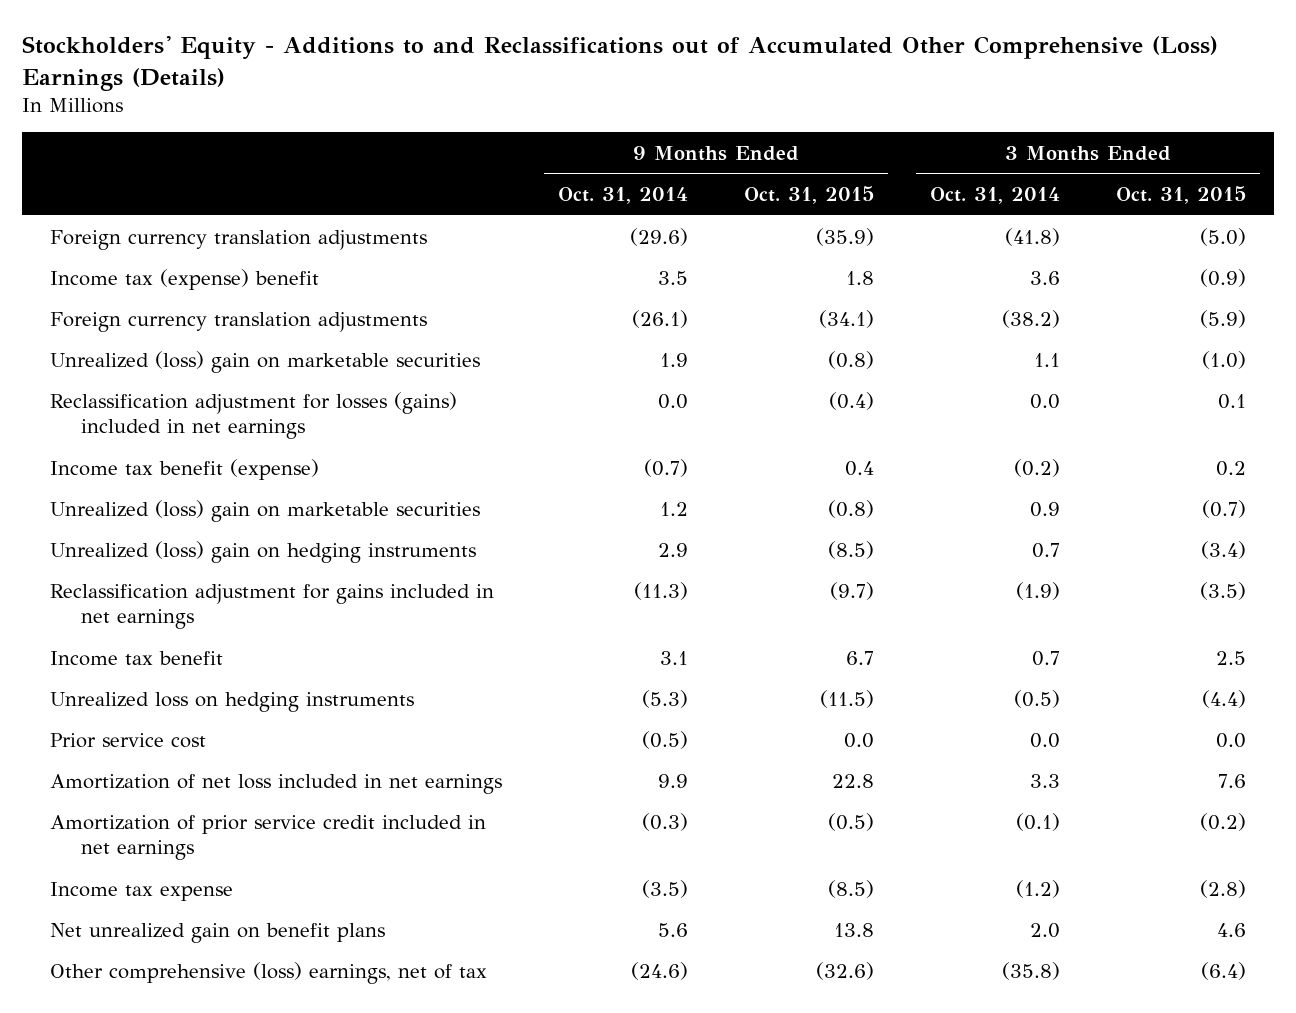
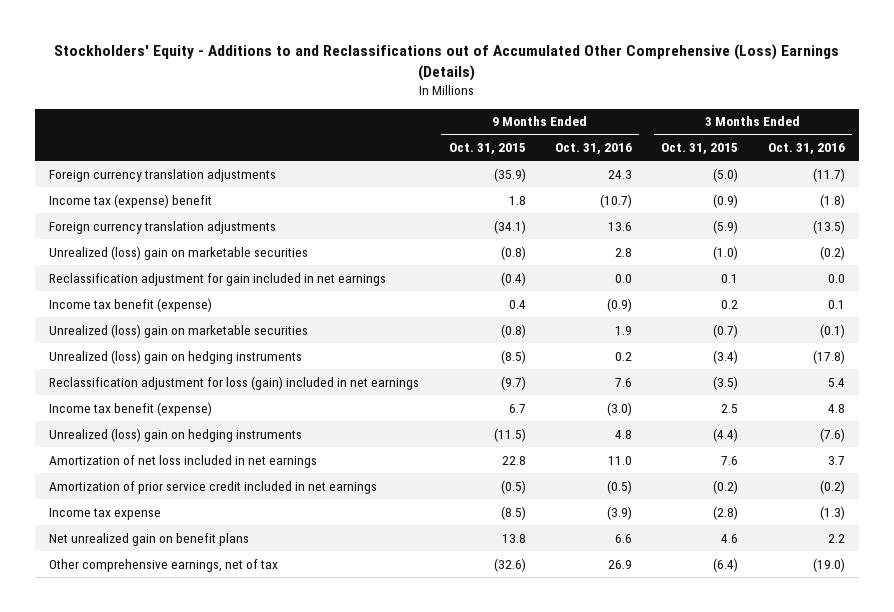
[557,187,688,205] Oct. 31, 2014 -> none
[929,187,1060,205] Oct. 31, 2014 -> none
none -> [554,143,632,155] Oct. 31, 2016
none -> [767,143,845,155] Oct. 31, 2016
[49,391,457,440] Reclassification adjustment for losses (gains) included in net earnings -> [49,272,387,286] Reclassification adjustment for gain included in net earnings
[49,732,206,748] Prior service cost -> none
[49,583,494,630] Reclassification adjustment for gains included in net earnings -> [49,375,420,390] Reclassification adjustment for loss (gain) included in net earnings
[49,650,223,666] Income tax benefit -> [49,401,213,416] Income tax benefit (expense)
[49,691,414,712] Unrealized loss on hedging instruments -> [49,427,303,442] Unrealized (loss) gain on hedging instruments
[49,961,487,984] Other comprehensive (loss) earnings, net of tax -> [49,558,279,572] Other comprehensive earnings, net of tax

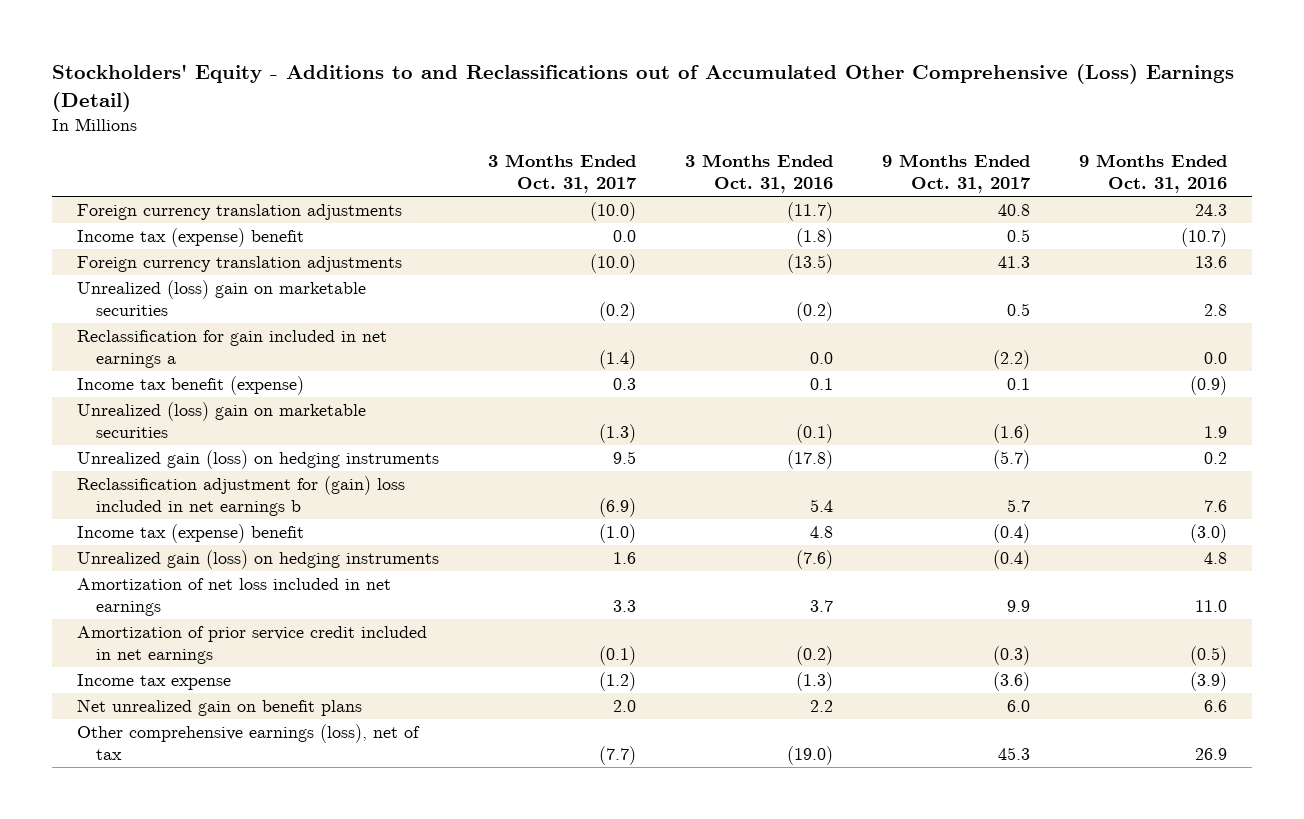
[53,43,839,81] Stockholders' Equity - Additions to and Reclassifications out of Accumulated Other Comprehensive (Loss) Earnings (Details) -> [52,64,1235,112] Stockholders' Equity - Additions to and Reclassifications out of Accumulated Other Comprehensive (Loss) Earnings (Detail)
[448,143,526,155] Oct. 31, 2015 -> none
[661,143,739,155] Oct. 31, 2015 -> none
none -> [487,154,637,194] 3 Months Ended Oct. 31, 2017
none -> [881,154,1031,194] 9 Months Ended Oct. 31, 2017
[49,272,387,286] Reclassification adjustment for gain included in net earnings -> [76,330,387,368] Reclassification for gain included in net earnings a
[49,349,303,364] Unrealized (loss) gain on hedging instruments -> [76,450,439,470] Unrealized gain (loss) on hedging instruments
[49,375,420,390] Reclassification adjustment for loss (gain) included in net earnings -> [76,476,405,516] Reclassification adjustment for (gain) loss included in net earnings b
[49,401,213,416] Income tax benefit (expense) -> [76,524,304,544] Income tax (expense) benefit
[49,427,303,442] Unrealized (loss) gain on hedging instruments -> [76,550,439,570] Unrealized gain (loss) on hedging instruments
[49,558,279,572] Other comprehensive earnings, net of tax -> [76,724,420,760] Other comprehensive earnings (loss), net of tax

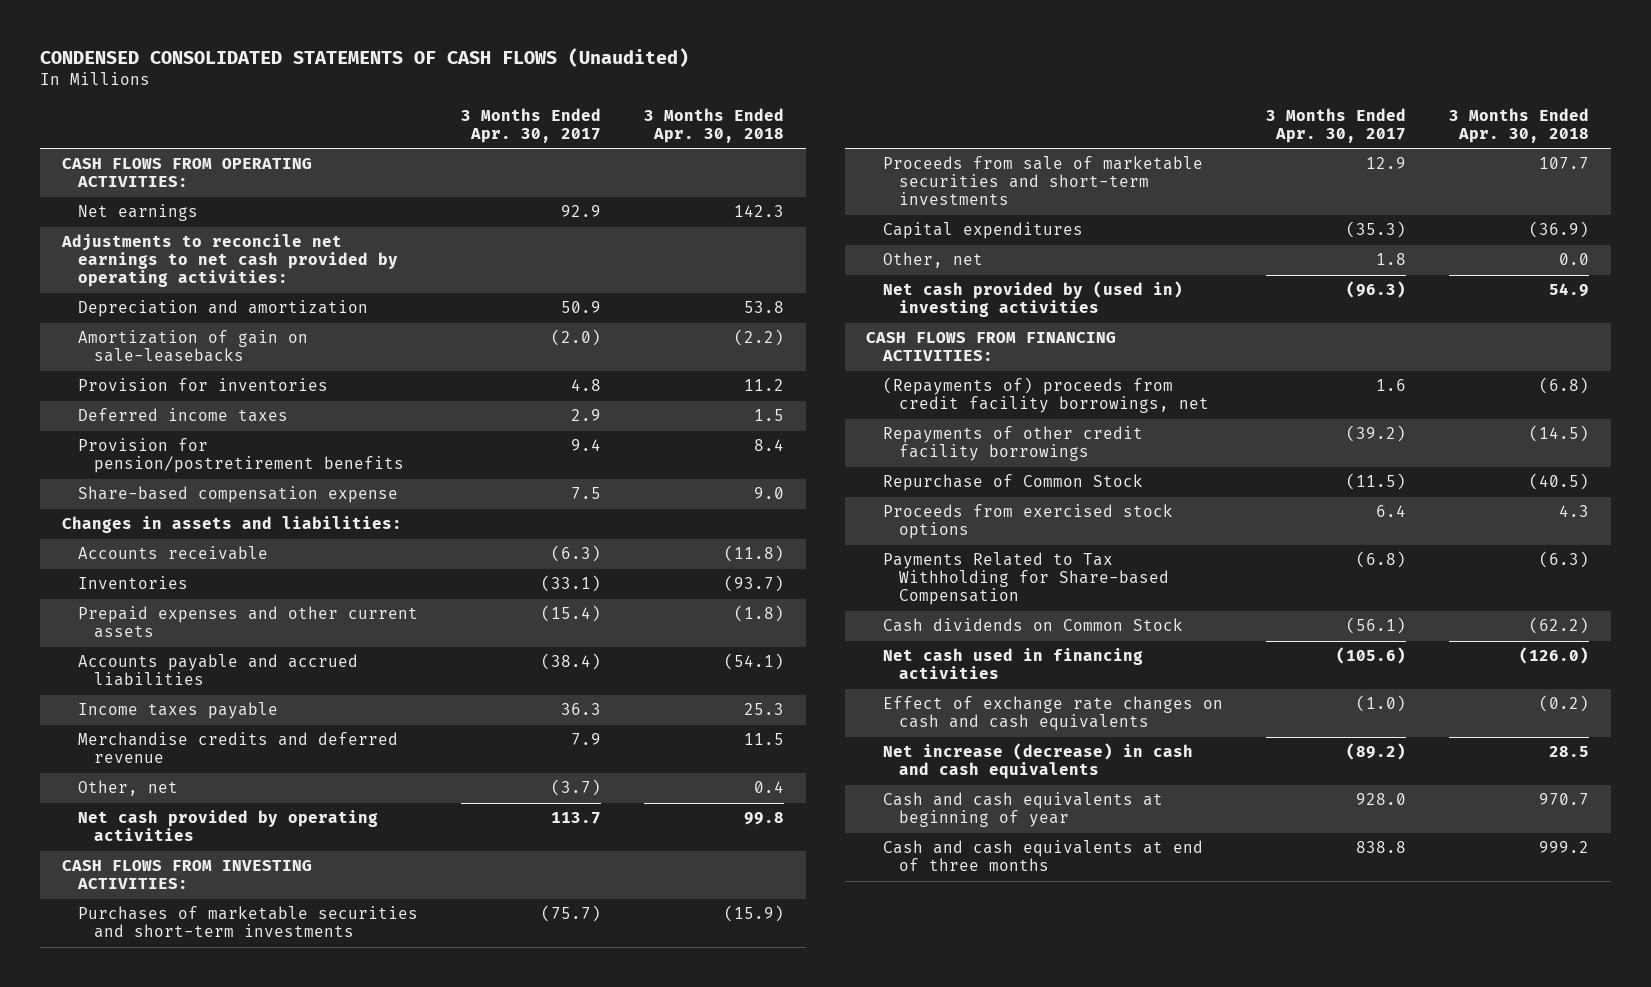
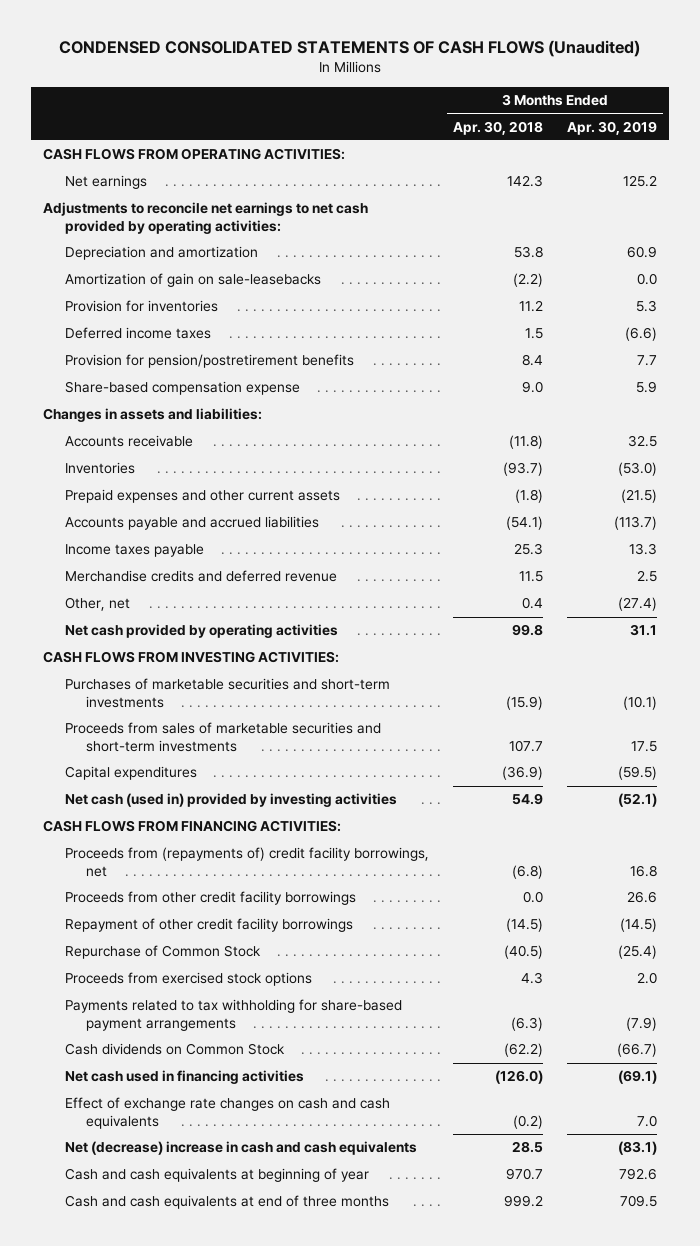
[461,107,602,143] 3 Months Ended Apr. 30, 2017 -> none
none -> [567,120,658,135] Apr. 30, 2019
[882,156,1203,206] Proceeds from sale of marketable securities and short-term investments -> [64,722,381,752] Proceeds from sales of marketable securities and short-term investments
[882,252,983,269] Other, net -> none
[882,281,1183,318] Net cash provided by (used in) investing activities -> [64,793,397,808] Net cash (used in) provided by investing activities
[882,377,1209,414] (Repayments of) proceeds from credit facility borrowings, net -> [64,847,429,877] Proceeds from (repayments of) credit facility borrowings, net
none -> [64,891,356,906] Proceeds from other credit facility borrowings
[882,426,1143,462] Repayments of other credit facility borrowings -> [64,918,353,933] Repayment of other credit facility borrowings
[882,552,1169,606] Payments Related to Tax Withholding for Share-based Compensation -> [64,999,402,1031] Payments related to tax withholding for share-based payment arrangements
[882,743,1193,780] Net increase (decrease) in cash and cash equivalents -> [64,1141,417,1156] Net (decrease) increase in cash and cash equivalents

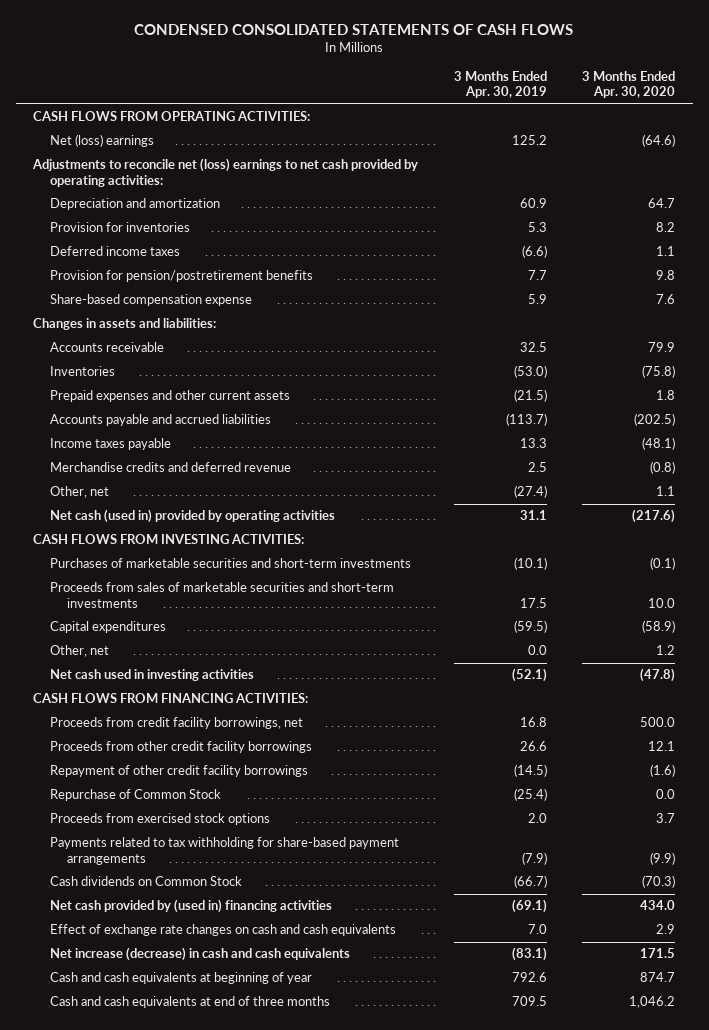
[59,40,641,58] CONDENSED CONSOLIDATED STATEMENTS OF CASH FLOWS (Unaudited) -> [134,24,574,36] CONDENSED CONSOLIDATED STATEMENTS OF CASH FLOWS
[452,120,543,135] Apr. 30, 2018 -> none
none -> [582,70,676,99] 3 Months Ended Apr. 30, 2020
[64,175,147,190] Net earnings -> [50,134,155,148] Net (loss) earnings
[43,202,369,234] Adjustments to reconcile net earnings to net cash provided by operating activities: -> [32,158,419,187] Adjustments to reconcile net (loss) earnings to net cash provided by operating activities:
[64,273,321,288] Amortization of gain on sale-leasebacks -> none
[64,624,338,639] Net cash provided by operating activities -> [50,509,336,524] Net cash (used in) provided by operating activities
none -> [50,645,110,658] Other, net
[64,793,397,808] Net cash (used in) provided by investing activities -> [50,669,255,682] Net cash used in investing activities
[64,847,429,877] Proceeds from (repayments of) credit facility borrowings, net -> [50,717,304,730] Proceeds from credit facility borrowings, net
[64,1070,304,1085] Net cash used in financing activities -> [50,899,333,914] Net cash provided by (used in) financing activities
[64,1141,417,1156] Net (decrease) increase in cash and cash equivalents -> [50,947,351,962] Net increase (decrease) in cash and cash equivalents

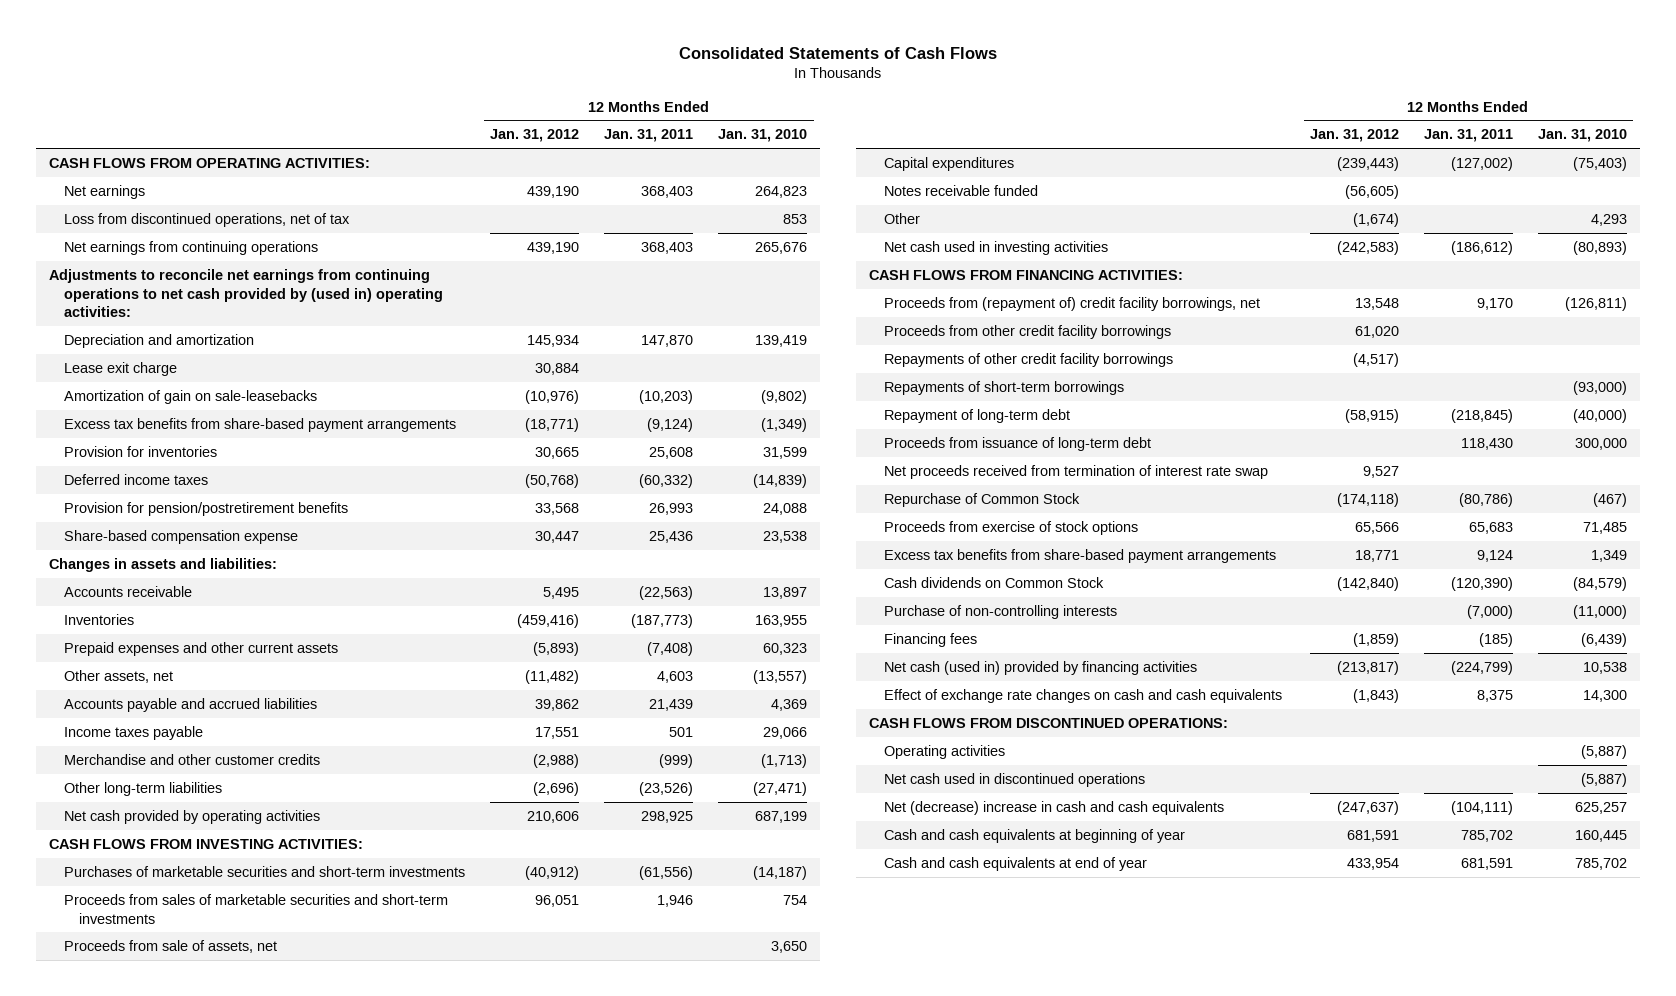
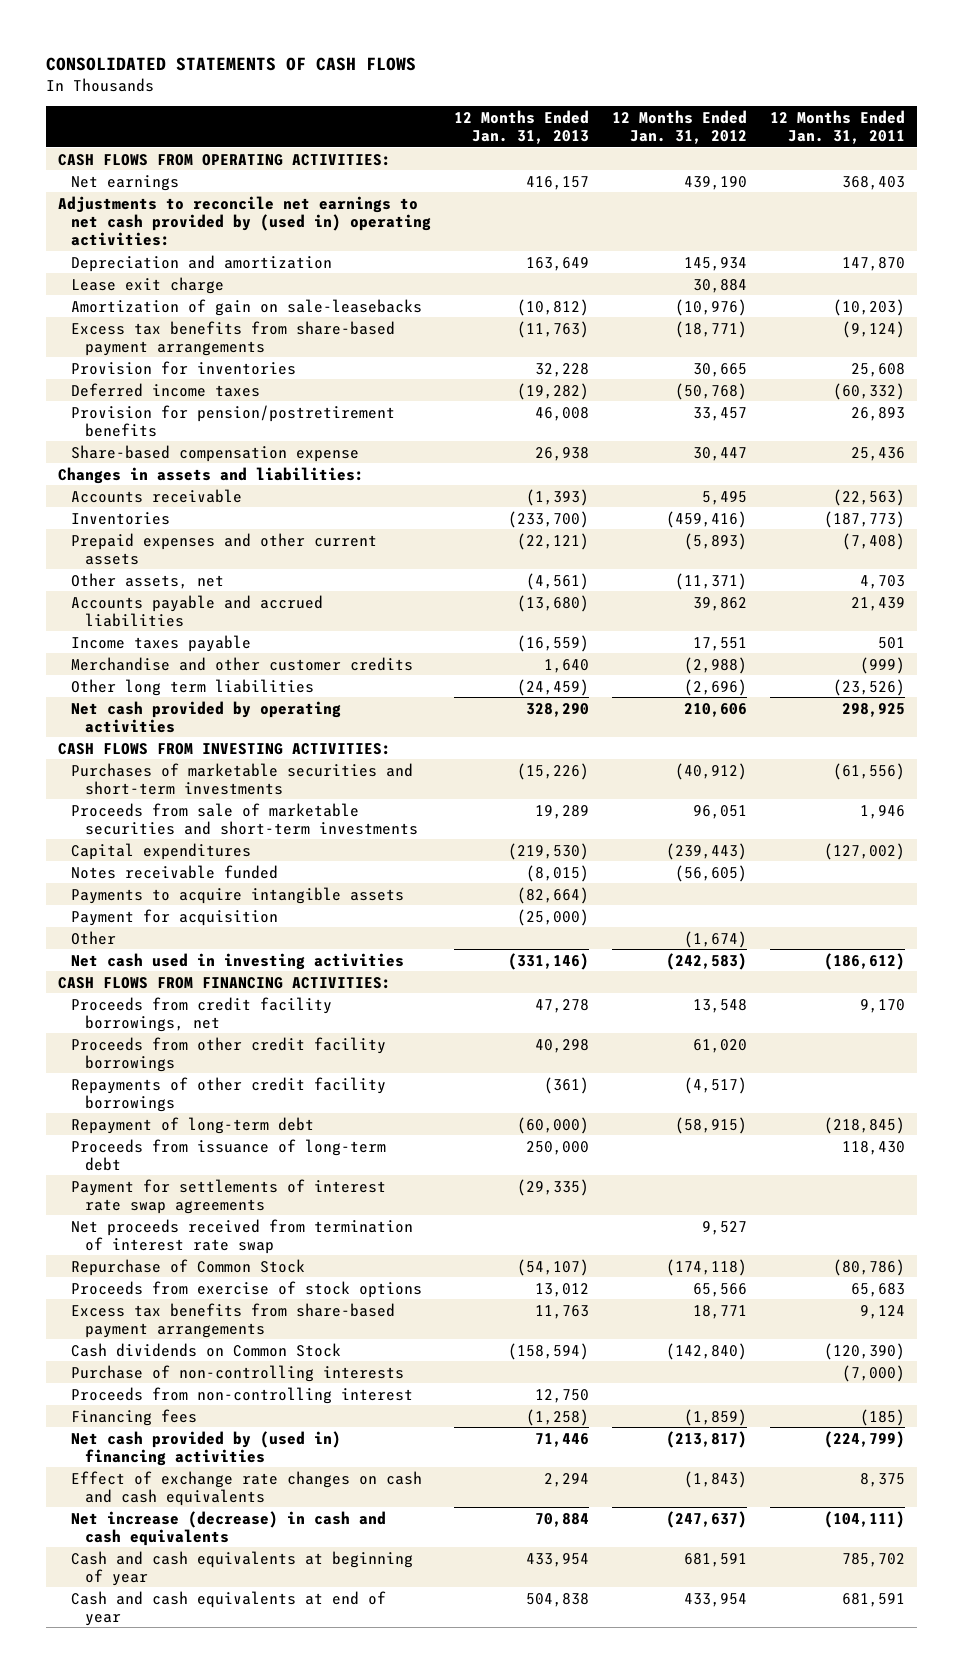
[679,46,998,59] Consolidated Statements of Cash Flows -> [46,56,417,71] CONSOLIDATED STATEMENTS OF CASH FLOWS
[718,129,808,143] Jan. 31, 2010 -> none
none -> [454,109,590,144] 12 Months Ended Jan. 31, 2013
[63,212,350,227] Loss from discontinued operations, net of tax -> none
[63,240,318,255] Net earnings from continuing operations -> none
[48,268,443,318] Adjustments to reconcile net earnings from continuing operations to net cash provided by (used in) operating activities: -> [57,195,432,246] Adjustments to reconcile net earnings to net cash provided by (used in) operating activities:
[535,502,580,515] 33,568 -> [693,406,748,421] 33,457
[649,502,694,515] 26,993 -> [851,406,906,421] 26,893
[525,669,580,684] (11,482) -> [675,572,748,590] (11,371)
[657,670,694,683] 4,603 -> [860,574,906,589] 4,703
[63,781,222,796] Other long-term liabilities -> [71,678,315,696] Other long term liabilities
[63,939,277,953] Proceeds from sale of assets, net -> none
[63,893,448,924] Proceeds from sales of marketable securities and short-term investments -> [71,802,418,835] Proceeds from sale of marketable securities and short-term investments
none -> [71,886,405,904] Payments to acquire intangible assets
none -> [71,908,279,926] Payment for acquisition
[883,296,1260,311] Proceeds from (repayment of) credit facility borrowings, net -> [71,996,333,1032] Proceeds from credit facility borrowings, net
[883,380,1124,395] Repayments of short-term borrowings -> none
none -> [71,1178,387,1214] Payment for settlements of interest rate swap agreements
none -> [71,1386,414,1404] Proceeds from non-controlling interest
[883,660,1197,675] Net cash (used in) provided by financing activities -> [71,1430,342,1466] Net cash provided by (used in) financing activities
[868,717,1228,728] CASH FLOWS FROM DISCONTINUED OPERATIONS: -> none
[883,744,1005,759] Operating activities -> none
[883,772,1145,787] Net cash used in discontinued operations -> none
[883,800,1224,815] Net (decrease) increase in cash and cash equivalents -> [71,1510,387,1546] Net increase (decrease) in cash and cash equivalents

